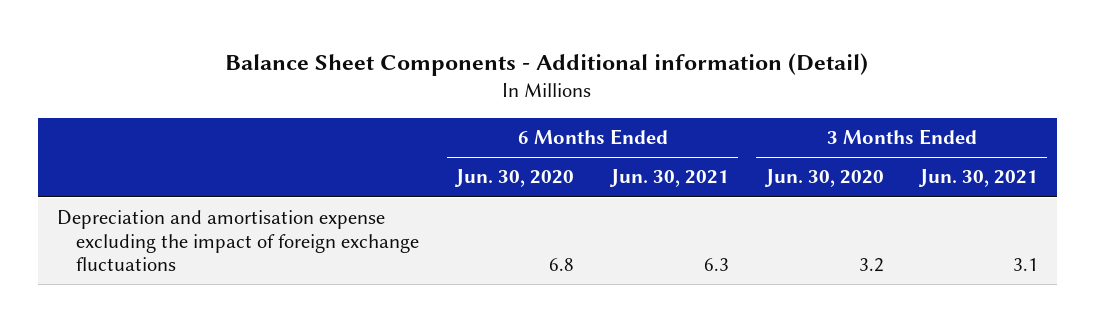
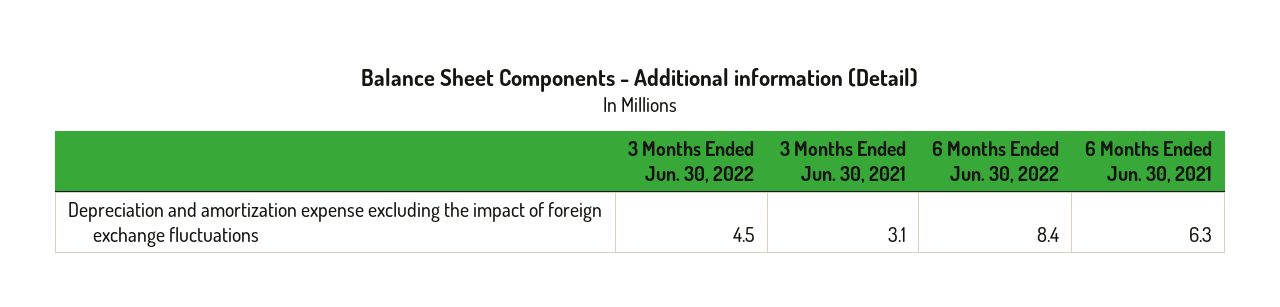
[454,169,575,188] Jun. 30, 2020 -> none
[763,169,884,188] Jun. 30, 2020 -> none
none -> [628,140,755,183] 3 Months Ended Jun. 30, 2022
none -> [931,140,1059,183] 6 Months Ended Jun. 30, 2022
[56,210,420,272] Depreciation and amortisation expense excluding the impact of foreign exchange fluctuations -> [68,201,603,247] Depreciation and amortization expense excluding the impact of foreign exchange fluctuations

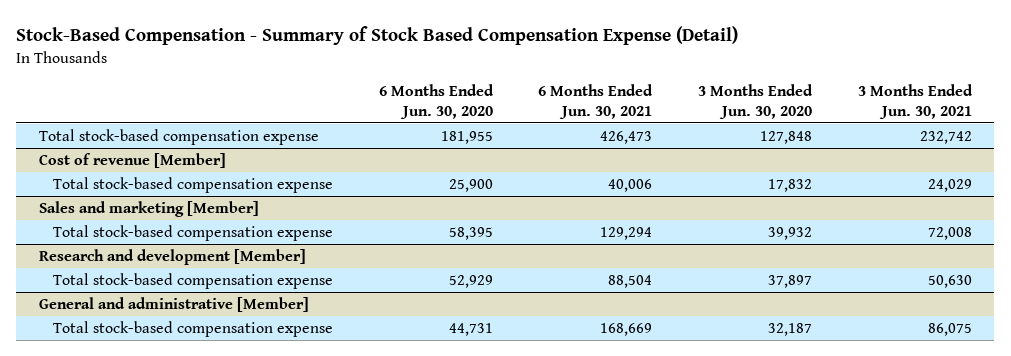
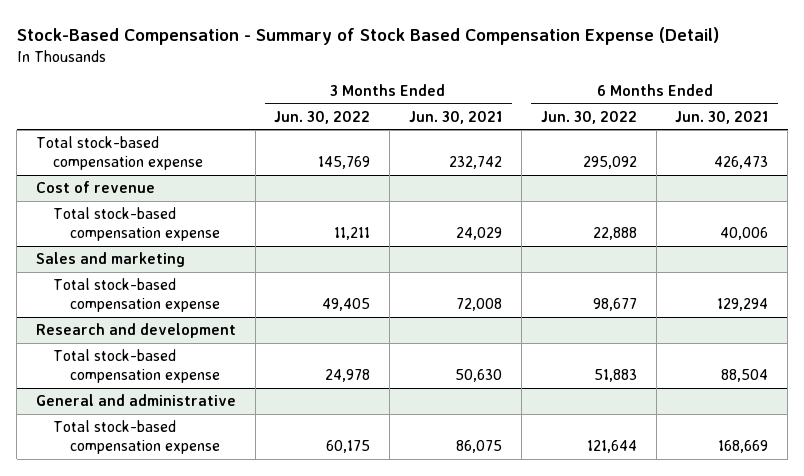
[378,84,494,119] 6 Months Ended Jun. 30, 2020 -> none
[697,84,813,119] 3 Months Ended Jun. 30, 2020 -> none
none -> [274,110,371,124] Jun. 30, 2022
none -> [540,110,637,124] Jun. 30, 2022
[39,153,227,169] Cost of revenue [Member] -> [35,181,155,194] Cost of revenue
[39,201,260,218] Sales and marketing [Member] -> [35,252,185,268] Sales and marketing
[39,249,307,266] Research and development [Member] -> [35,323,236,339] Research and development
[39,297,310,313] General and administrative [Member] -> [35,394,236,407] General and administrative

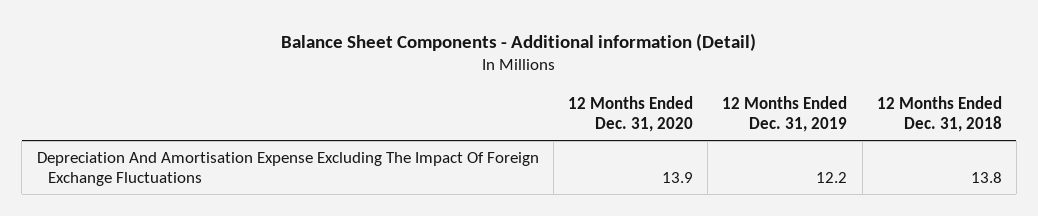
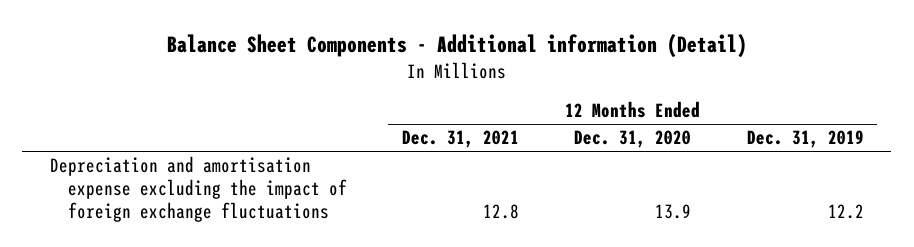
[876,95,1002,133] 12 Months Ended Dec. 31, 2018 -> none
none -> [402,130,520,149] Dec. 31, 2021
[36,152,539,187] Depreciation And Amortisation Expense Excluding The Impact Of Foreign Exchange Fluctuations -> [50,156,348,222] Depreciation and amortisation expense excluding the impact of foreign exchange fluctuations

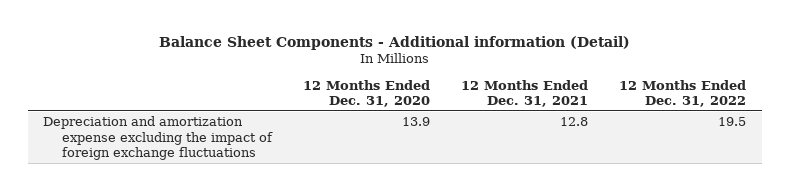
[746,130,864,149] Dec. 31, 2019 -> none
none -> [619,80,747,108] 12 Months Ended Dec. 31, 2022
[50,156,348,222] Depreciation and amortisation expense excluding the impact of foreign exchange fluctuations -> [43,116,273,161] Depreciation and amortization expense excluding the impact of foreign exchange fluctuations

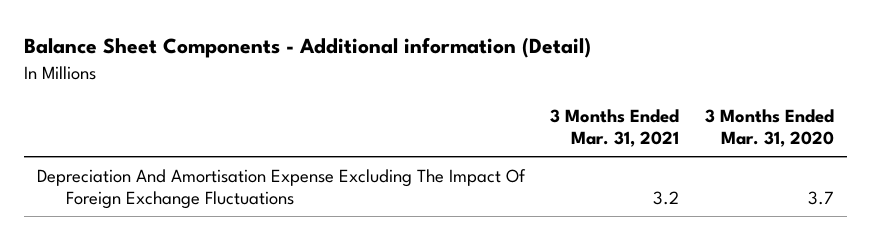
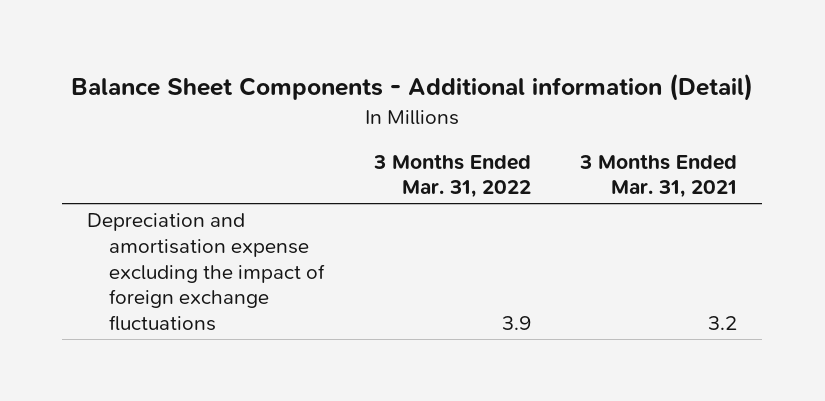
[704,108,834,148] 3 Months Ended Mar. 31, 2020 -> none
none -> [372,153,531,199] 3 Months Ended Mar. 31, 2022
[37,168,527,210] Depreciation And Amortisation Expense Excluding The Impact Of Foreign Exchange Fluctuations -> [87,213,325,331] Depreciation and amortisation expense excluding the impact of foreign exchange fluctuations

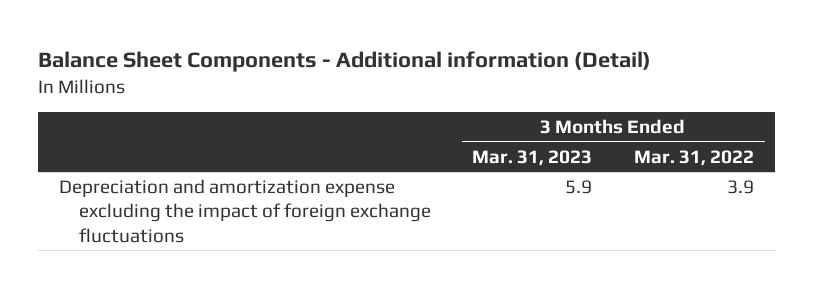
[579,153,738,199] 3 Months Ended Mar. 31, 2021 -> none
none -> [472,149,593,166] Mar. 31, 2023
[87,213,325,331] Depreciation and amortisation expense excluding the impact of foreign exchange fluctuations -> [58,178,431,243] Depreciation and amortization expense excluding the impact of foreign exchange fluctuations

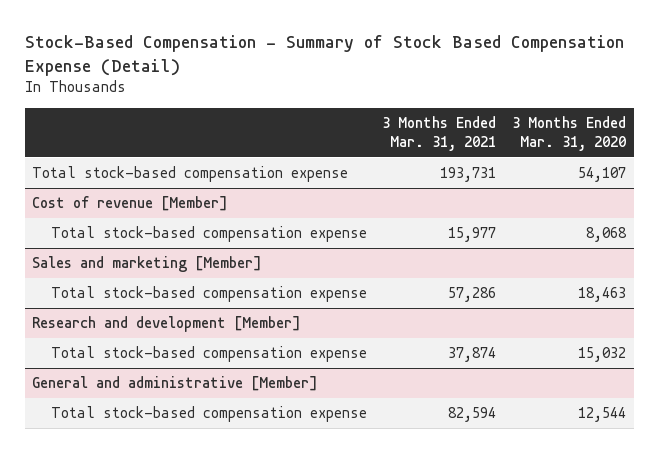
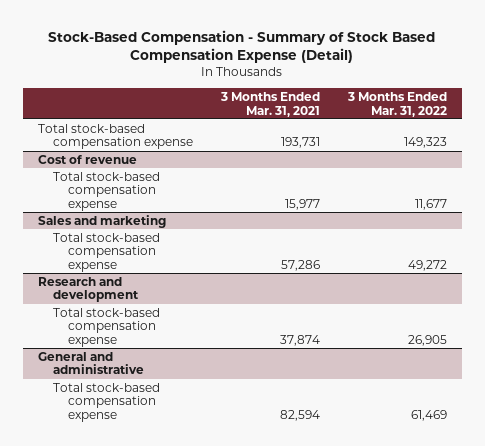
[512,115,627,152] 3 Months Ended Mar. 31, 2020 -> none
none -> [347,91,448,117] 3 Months Ended Mar. 31, 2022
[32,196,229,212] Cost of revenue [Member] -> [37,154,137,164] Cost of revenue
[32,256,263,273] Sales and marketing [Member] -> [37,214,166,228] Sales and marketing
[32,316,302,333] Research and development [Member] -> [37,276,139,303] Research and development
[32,376,319,392] General and administrative [Member] -> [37,351,144,375] General and administrative

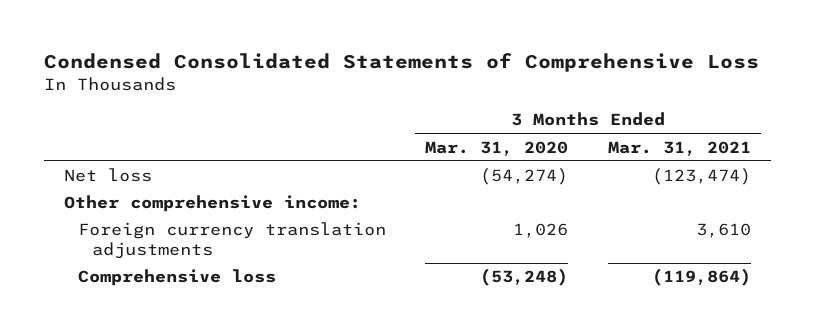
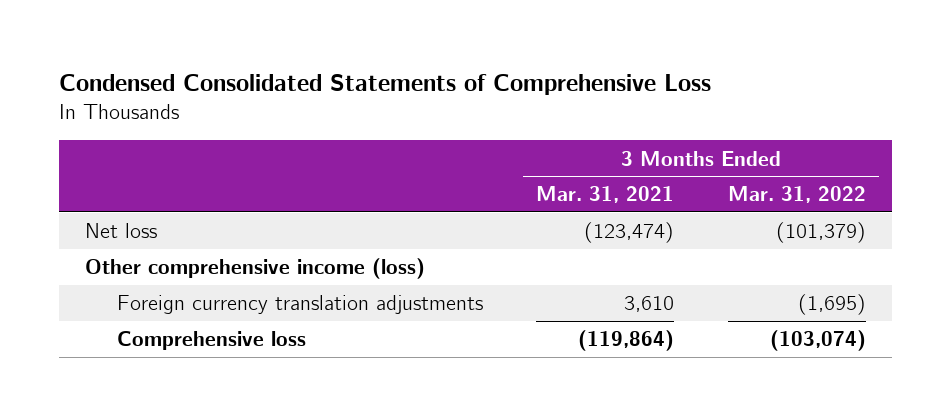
[425,140,569,156] Mar. 31, 2020 -> none
none -> [727,186,866,204] Mar. 31, 2022
[63,195,361,213] Other comprehensive income: -> [85,258,426,280] Other comprehensive income (loss)

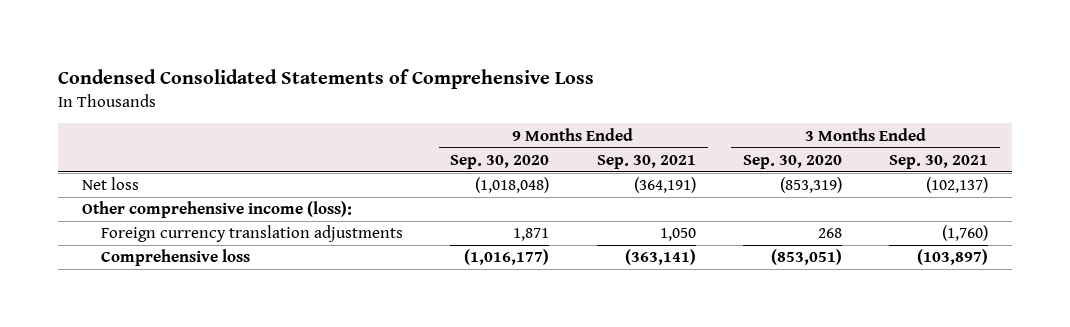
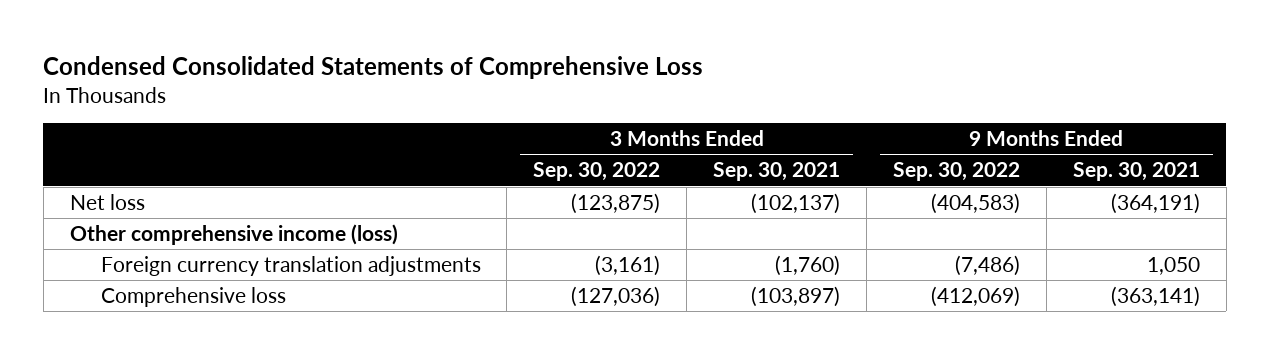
[450,154,550,169] Sep. 30, 2020 -> none
[743,154,843,169] Sep. 30, 2020 -> none
none -> [533,162,661,182] Sep. 30, 2022
none -> [893,162,1021,182] Sep. 30, 2022
[81,201,352,219] Other comprehensive income (loss): -> [69,224,398,246] Other comprehensive income (loss)

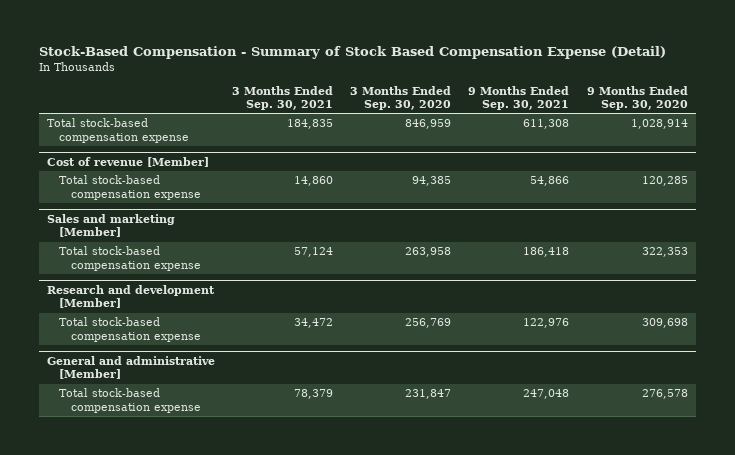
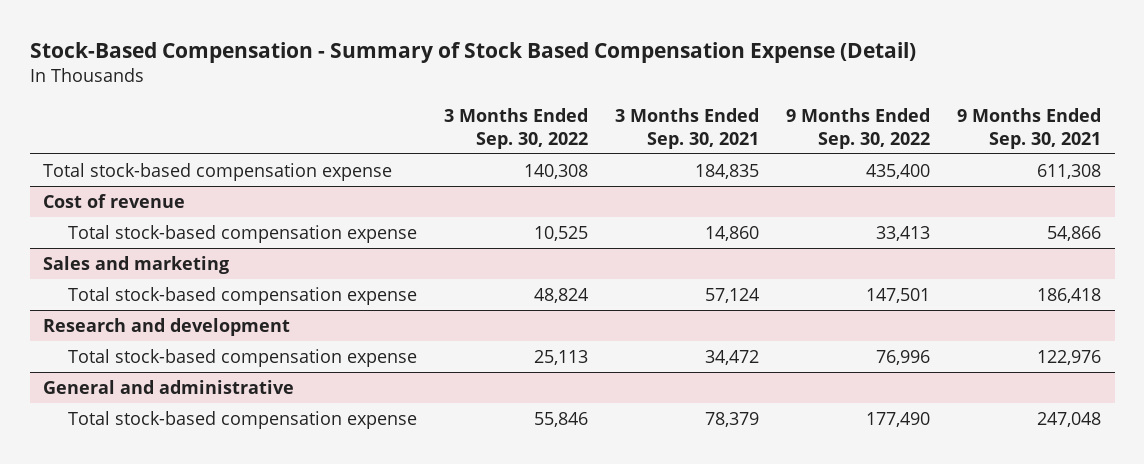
[350,85,452,111] 3 Months Ended Sep. 30, 2020 -> none
[586,85,688,111] 9 Months Ended Sep. 30, 2020 -> none
none -> [444,107,589,149] 3 Months Ended Sep. 30, 2022
none -> [786,107,931,149] 9 Months Ended Sep. 30, 2022
[47,156,210,167] Cost of revenue [Member] -> [43,193,186,208] Cost of revenue
[47,213,176,238] Sales and marketing [Member] -> [43,255,230,274] Sales and marketing
[47,284,216,309] Research and development [Member] -> [43,317,291,336] Research and development
[47,355,216,380] General and administrative [Member] -> [43,379,295,394] General and administrative

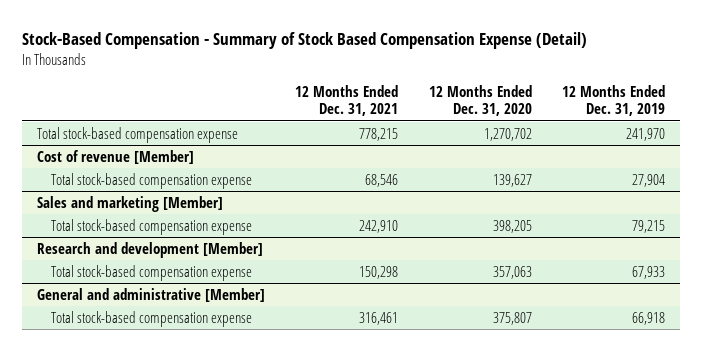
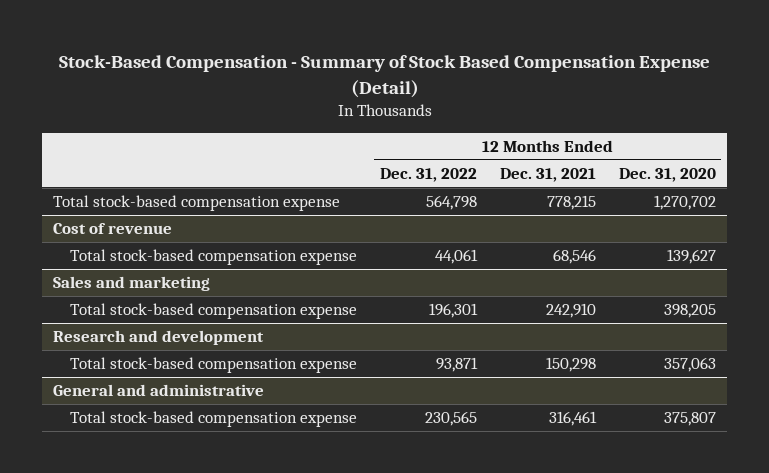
[561,84,665,117] 12 Months Ended Dec. 31, 2019 -> none
none -> [379,168,477,183] Dec. 31, 2022
[37,149,195,164] Cost of revenue [Member] -> [53,223,173,235] Cost of revenue
[37,195,224,212] Sales and marketing [Member] -> [53,276,211,292] Sales and marketing
[37,241,264,258] Research and development [Member] -> [53,330,265,346] Research and development
[37,287,266,302] General and administrative [Member] -> [53,384,265,397] General and administrative

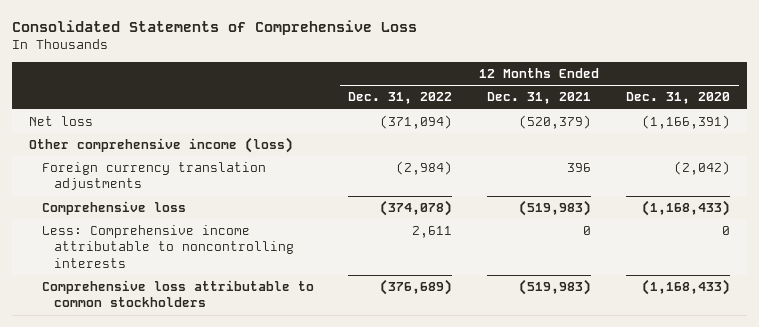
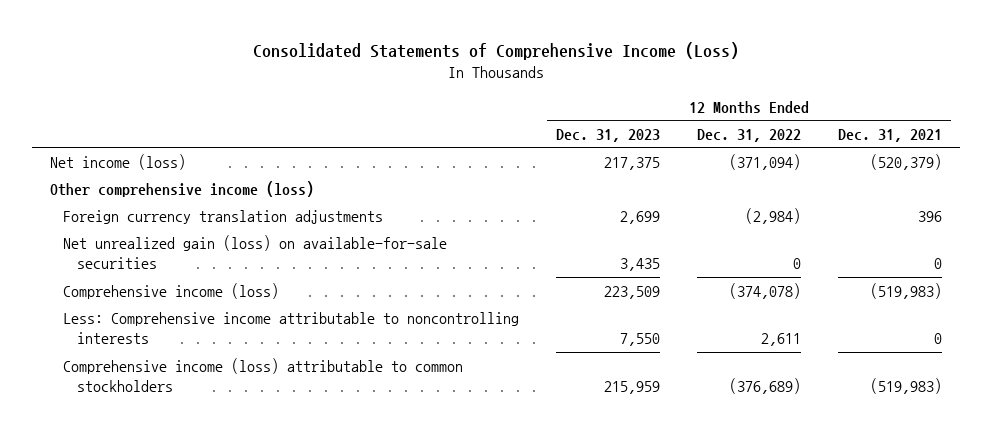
[11,19,417,35] Consolidated Statements of Comprehensive Loss -> [252,42,739,61] Consolidated Statements of Comprehensive Income (Loss)
[625,92,730,105] Dec. 31, 2020 -> none
none -> [556,128,661,142] Dec. 31, 2023
[29,116,94,127] Net loss -> [49,153,186,170] Net income (loss)
none -> [63,234,448,269] Net unrealized gain (loss) on available-for-sale securities
[41,201,186,216] Comprehensive loss -> [63,282,280,299] Comprehensive income (loss)
[41,280,314,308] Comprehensive loss attributable to common stockholders -> [63,357,464,392] Comprehensive income (loss) attributable to common stockholders

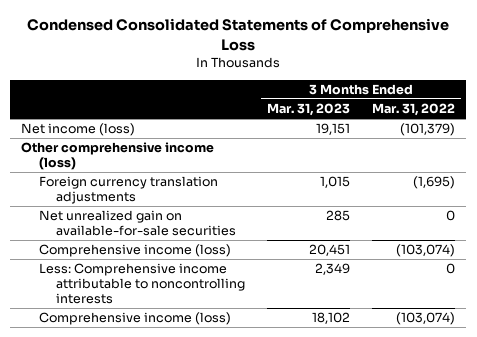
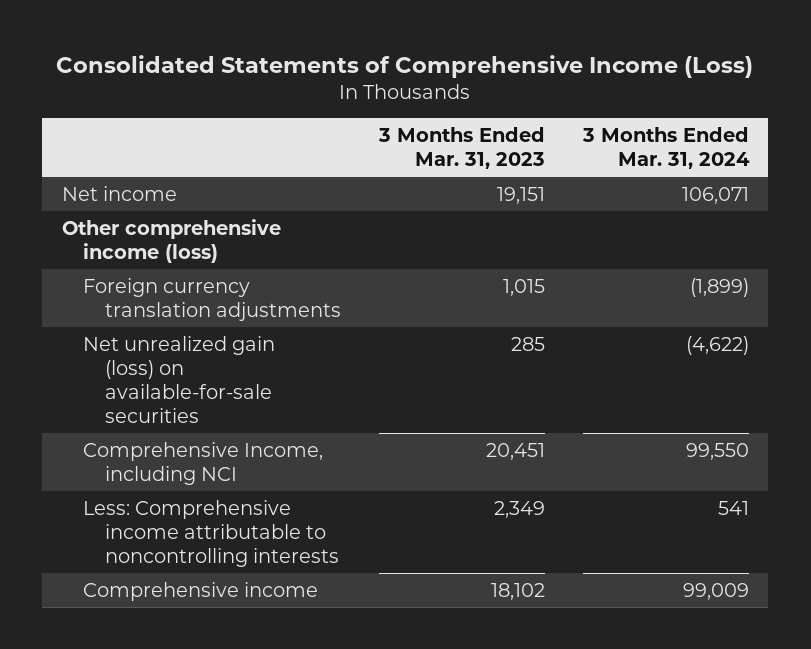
[27,18,450,51] Condensed Consolidated Statements of Comprehensive Loss -> [56,54,754,78] Consolidated Statements of Comprehensive Income (Loss)
[372,103,456,117] Mar. 31, 2022 -> none
none -> [582,127,751,169] 3 Months Ended Mar. 31, 2024
[21,123,136,137] Net income (loss) -> [61,185,177,201] Net income
[38,210,236,237] Net unrealized gain on available-for-sale securities -> [83,335,276,423] Net unrealized gain (loss) on available-for-sale securities
[38,244,231,258] Comprehensive income (loss) -> [83,441,324,485] Comprehensive Income, including NCI
[38,312,231,326] Comprehensive income (loss) -> [83,581,319,601] Comprehensive income

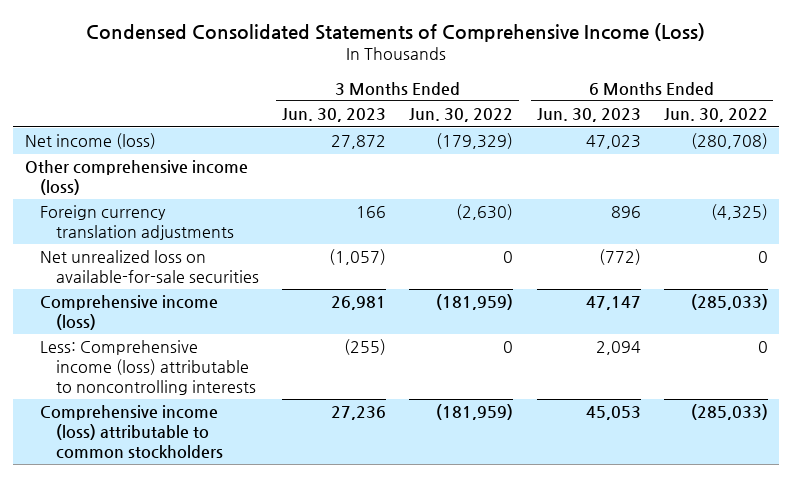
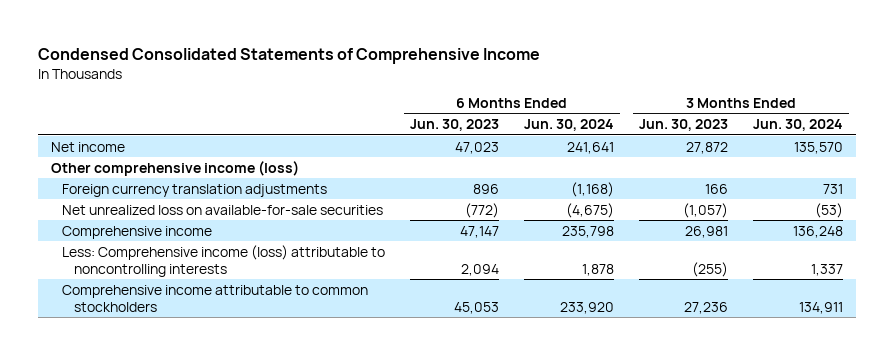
[86,22,706,42] Condensed Consolidated Statements of Comprehensive Income (Loss) -> [38,47,541,64] Condensed Consolidated Statements of Comprehensive Income
[409,108,514,123] Jun. 30, 2022 -> none
[663,108,768,123] Jun. 30, 2022 -> none
none -> [524,119,615,132] Jun. 30, 2024
none -> [753,119,844,132] Jun. 30, 2024
[24,133,156,150] Net income (loss) -> [50,141,125,152] Net income
[40,295,219,331] Comprehensive income (loss) -> [62,225,213,239] Comprehensive income
[40,405,224,459] Comprehensive income (loss) attributable to common stockholders -> [62,284,369,312] Comprehensive income attributable to common stockholders

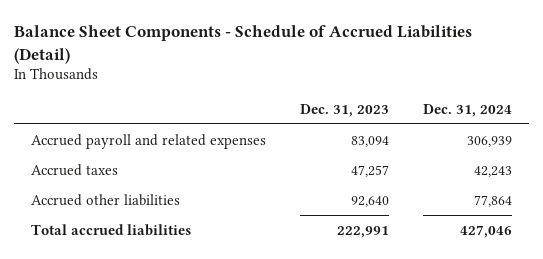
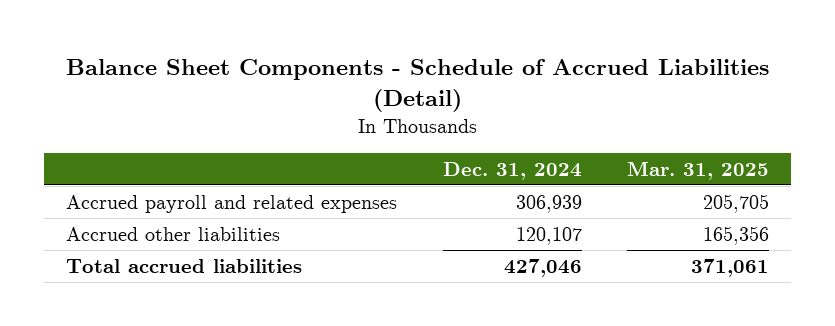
[299,103,389,117] Dec. 31, 2023 -> none
none -> [626,160,769,180] Mar. 31, 2025
[30,163,118,176] Accrued taxes -> none
[473,194,512,207] 77,864 -> [515,226,582,245] 120,107

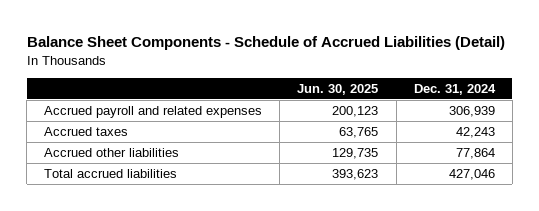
[626,160,769,180] Mar. 31, 2025 -> none
none -> [297,83,379,95] Jun. 30, 2025
none -> [44,126,129,136] Accrued taxes
[515,226,582,245] 120,107 -> [455,147,495,159] 77,864

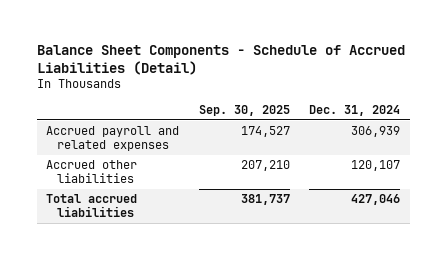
[297,83,379,95] Jun. 30, 2025 -> none
none -> [198,105,290,117] Sep. 30, 2025
[44,126,129,136] Accrued taxes -> none
[455,147,495,159] 77,864 -> [350,160,400,172] 120,107

